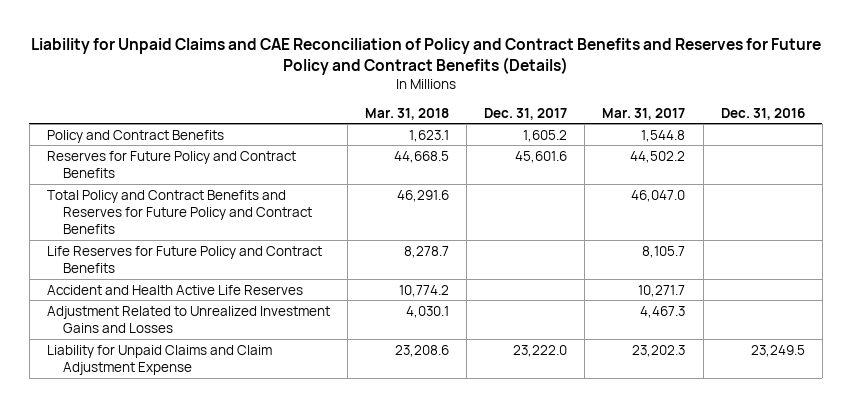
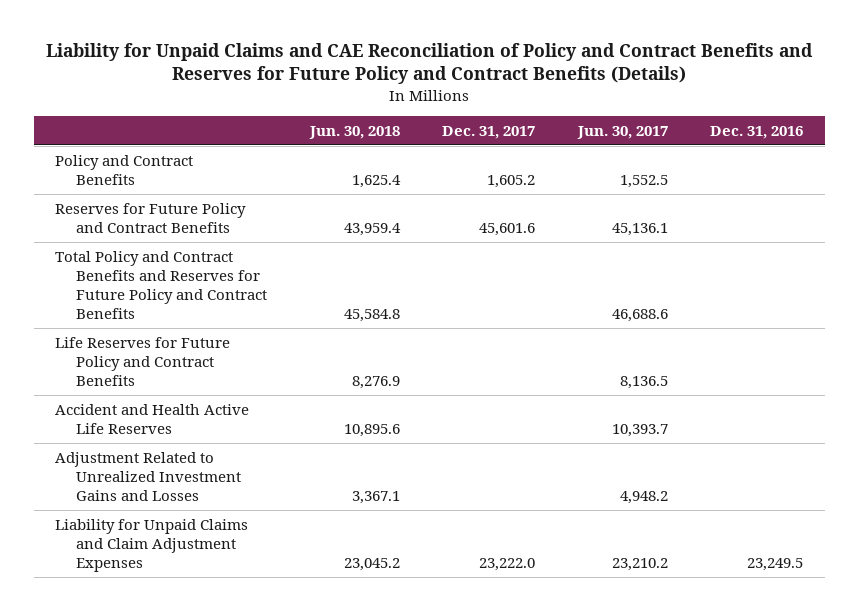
[364,107,449,120] Mar. 31, 2018 -> none
[602,107,686,120] Mar. 31, 2017 -> none
none -> [308,125,400,139] Jun. 30, 2018
none -> [576,125,668,139] Jun. 30, 2017
[46,344,272,375] Liability for Unpaid Claims and Claim Adjustment Expense -> [55,518,249,572] Liability for Unpaid Claims and Claim Adjustment Expenses

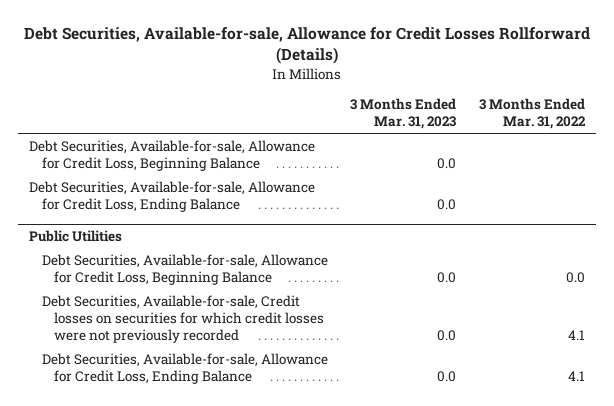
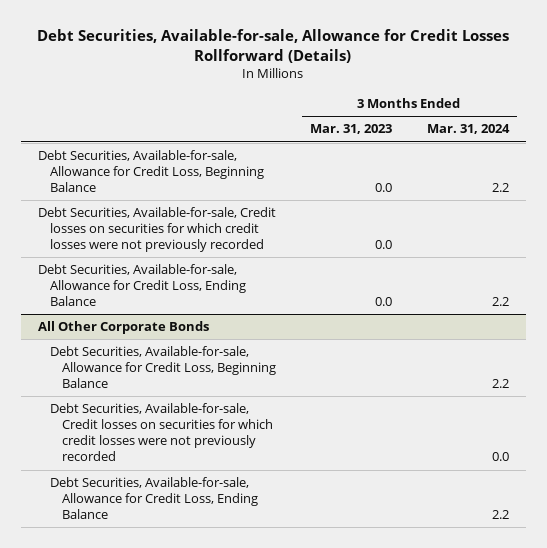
[478,98,586,130] 3 Months Ended Mar. 31, 2022 -> none
none -> [426,124,510,135] Mar. 31, 2024
none -> [37,207,276,253] Debt Securities, Available-for-sale, Credit losses on securities for which credit losses were not previously recorded
[29,230,123,243] Public Utilities -> none
[41,253,328,285] Debt Securities, Available-for-sale, Allowance for Credit Loss, Beginning Balance -> none
[41,294,325,344] Debt Securities, Available-for-sale, Credit losses on securities for which credit losses were not previously recorded -> none
[41,352,328,384] Debt Securities, Available-for-sale, Allowance for Credit Loss, Ending Balance -> none
none -> [37,321,209,335] All Other Corporate Bonds
none -> [49,346,276,389] Debt Securities, Available-for-sale, Allowance for Credit Loss, Beginning Balance
none -> [49,403,273,462] Debt Securities, Available-for-sale, Credit losses on securities for which credit losses were not previously recorded
none -> [49,477,258,520] Debt Securities, Available-for-sale, Allowance for Credit Loss, Ending Balance

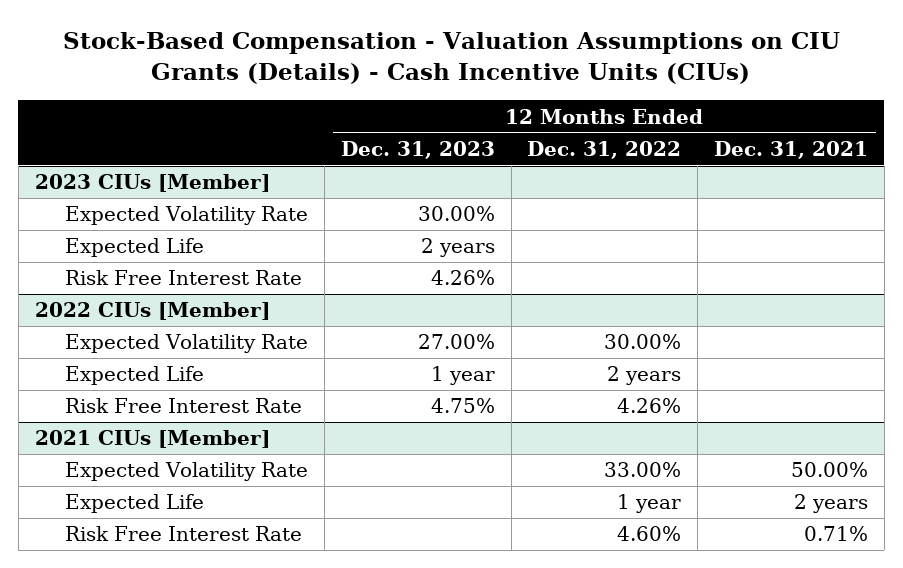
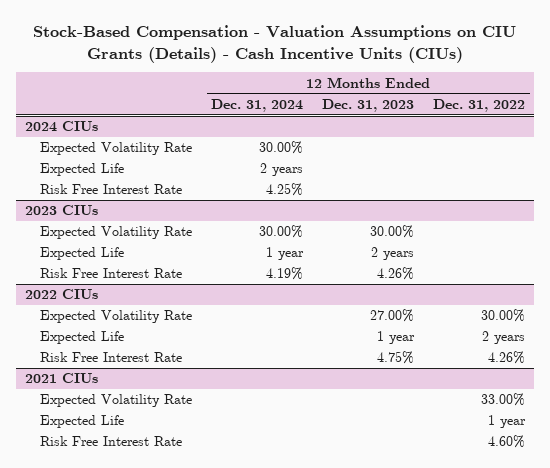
[713,140,868,159] Dec. 31, 2021 -> none
none -> [211,98,304,112] Dec. 31, 2024
none -> [25,121,99,133] 2024 CIUs
none -> [40,142,193,156] Expected Volatility Rate
none -> [40,163,125,177] Expected Life
none -> [40,184,183,195] Risk Free Interest Rate
[34,174,270,193] 2023 CIUs [Member] -> [25,205,99,216] 2023 CIUs
[34,302,270,321] 2022 CIUs [Member] -> [25,289,99,300] 2022 CIUs
[34,430,270,449] 2021 CIUs [Member] -> [25,373,99,384] 2021 CIUs

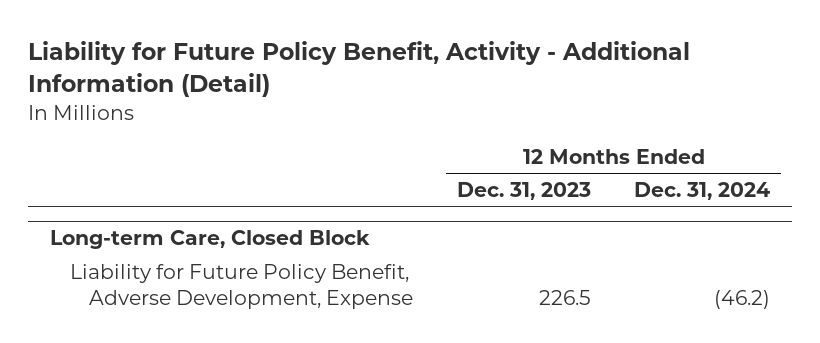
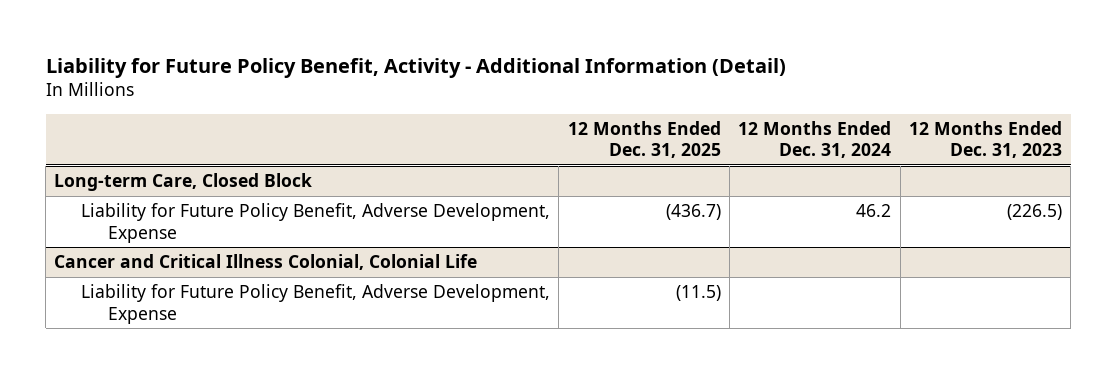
none -> [567,120,721,159] 12 Months Ended Dec. 31, 2025
[538,290,591,306] 226.5 -> [1007,204,1063,221] (226.5)
[714,290,771,310] (46.2) -> [856,204,892,218] 46.2
none -> [54,254,478,271] Cancer and Critical Illness Colonial, Colonial Life
none -> [81,284,551,324] Liability for Future Policy Benefit, Adverse Development, Expense

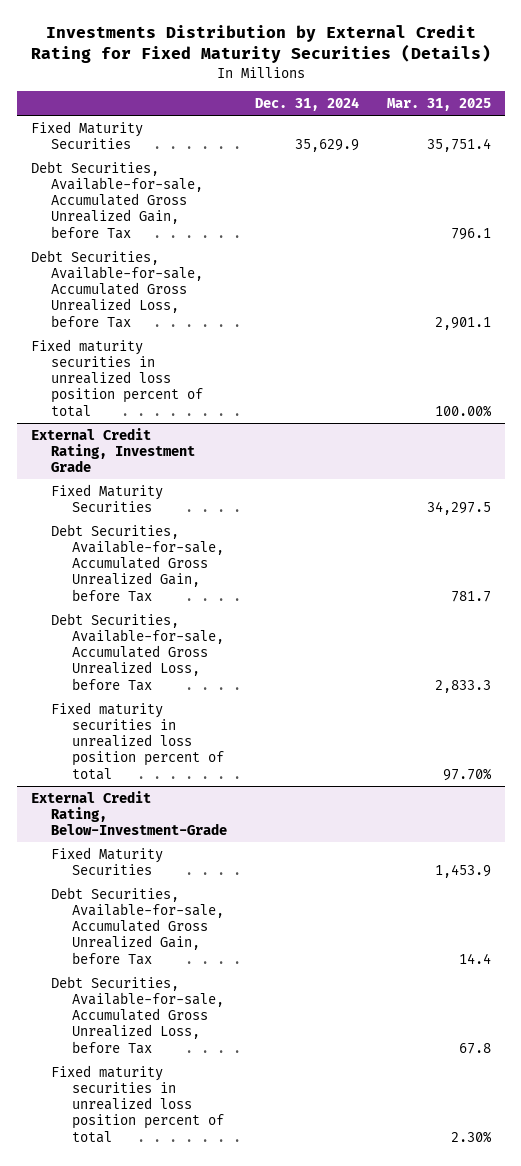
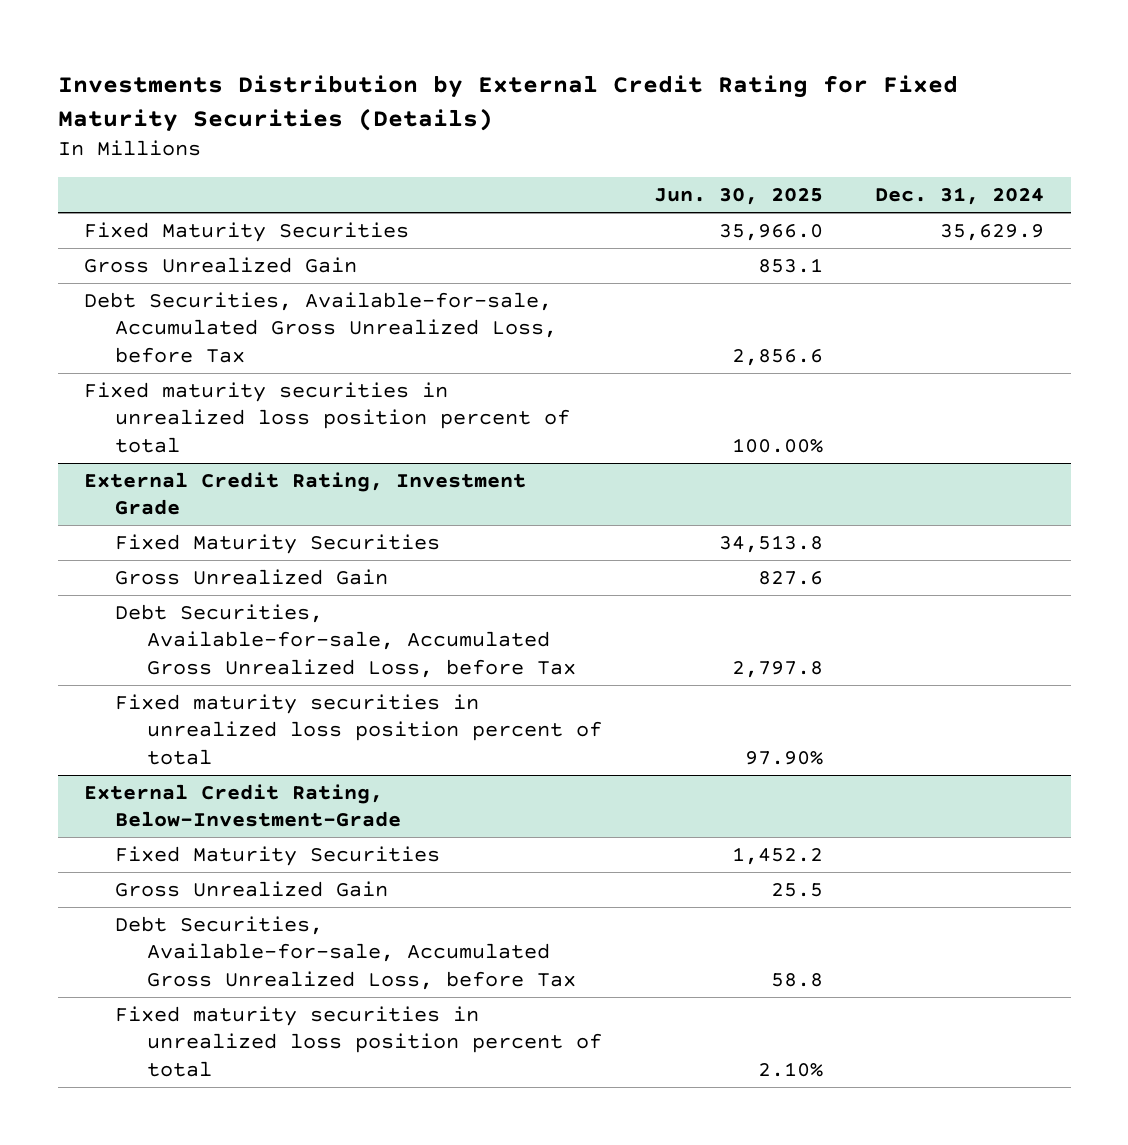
[386,98,491,112] Mar. 31, 2025 -> none
none -> [653,188,823,206] Jun. 30, 2025
[30,160,204,239] Debt Securities, Available-for-sale, Accumulated Gross Unrealized Gain, before Tax -> [84,256,358,273] Gross Unrealized Gain
[51,523,224,602] Debt Securities, Available-for-sale, Accumulated Gross Unrealized Gain, before Tax -> [115,568,389,585] Gross Unrealized Gain
[51,886,224,965] Debt Securities, Available-for-sale, Accumulated Gross Unrealized Gain, before Tax -> [115,880,389,897] Gross Unrealized Gain

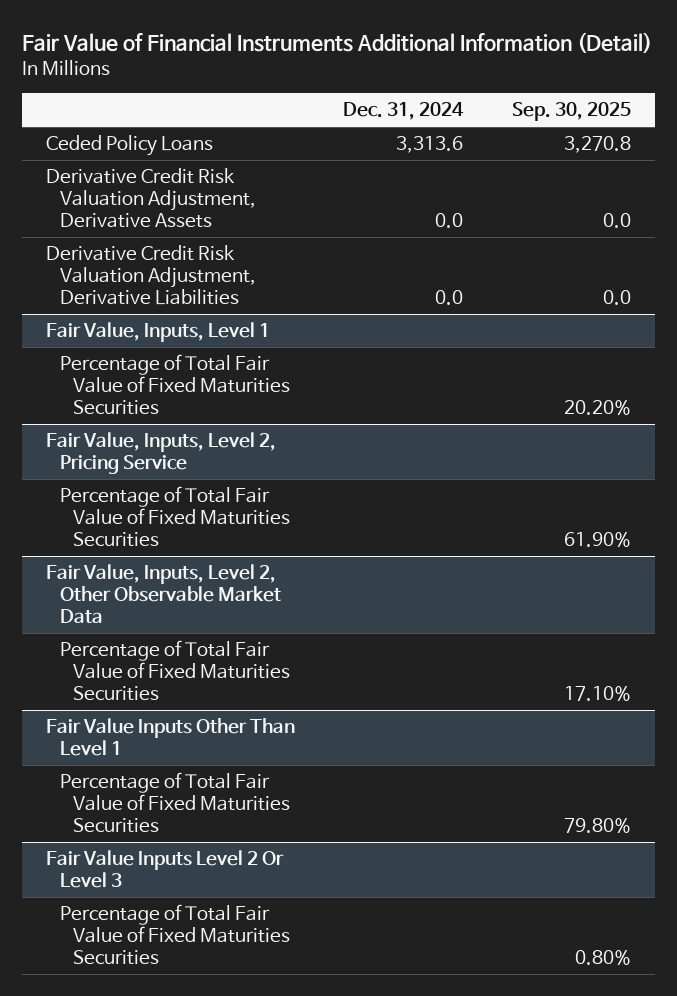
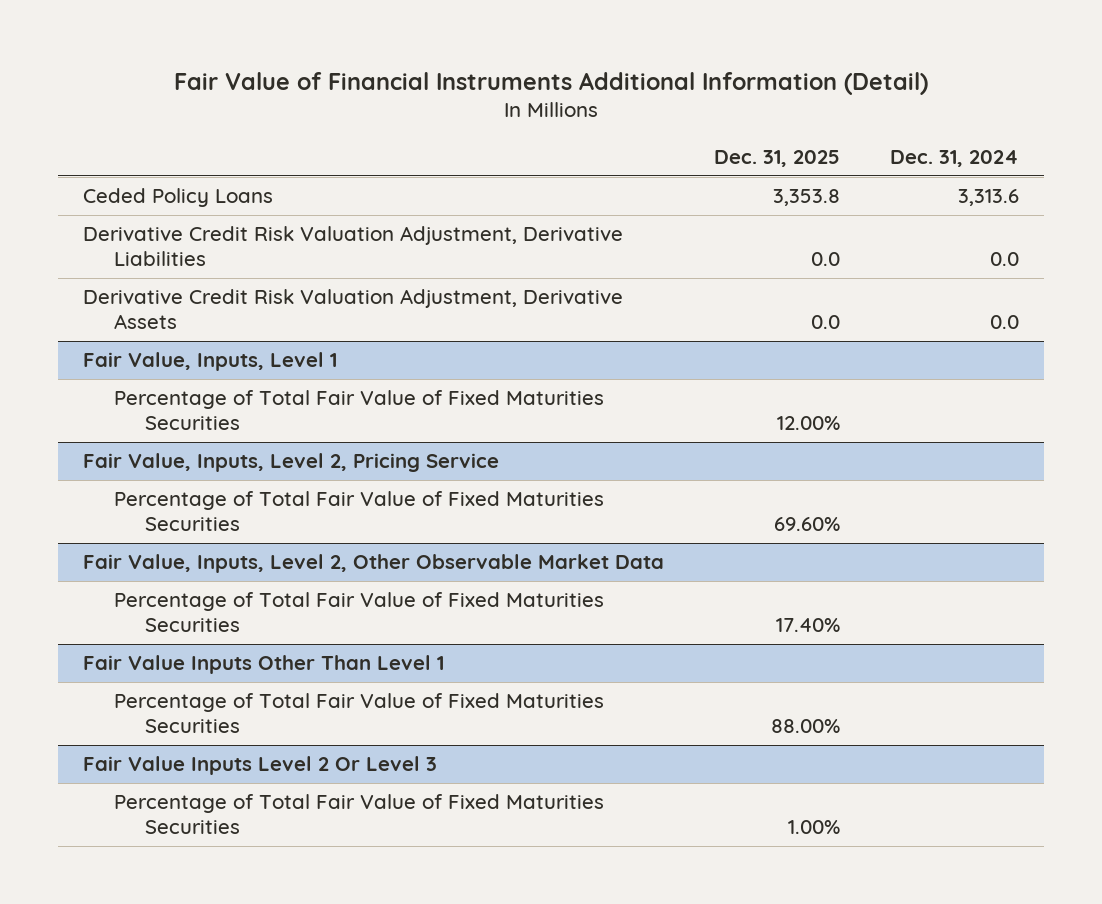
[511,102,631,122] Sep. 30, 2025 -> none
none -> [713,150,840,168] Dec. 31, 2025
[45,168,256,228] Derivative Credit Risk Valuation Adjustment, Derivative Assets -> [82,289,623,330] Derivative Credit Risk Valuation Adjustment, Derivative Assets

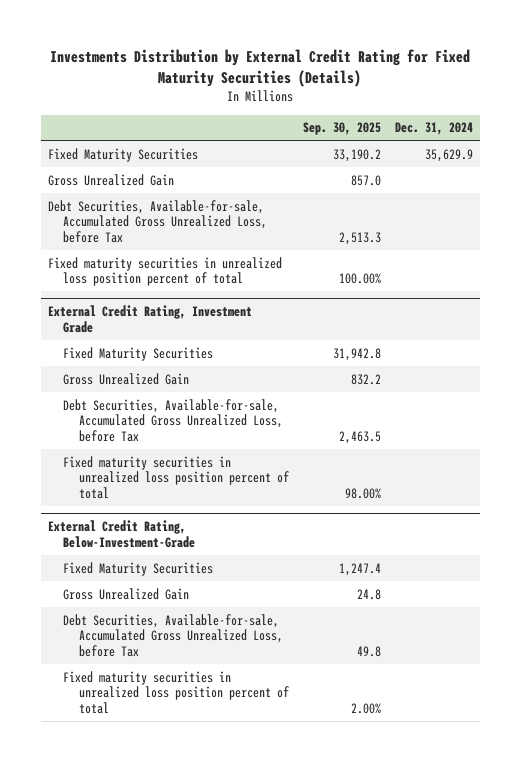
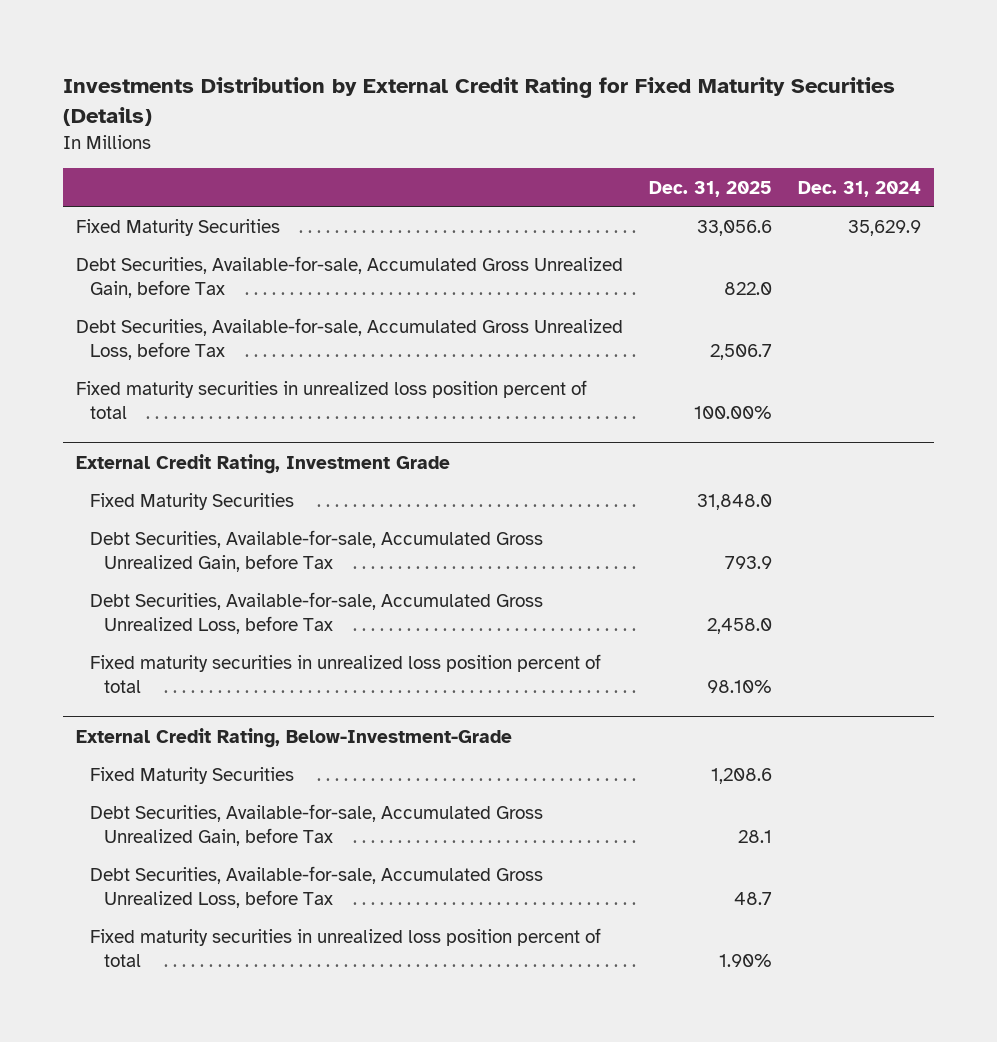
[302,122,381,136] Sep. 30, 2025 -> none
none -> [649,180,773,197] Dec. 31, 2025
[47,173,174,186] Gross Unrealized Gain -> [76,255,624,298] Debt Securities, Available-for-sale, Accumulated Gross Unrealized Gain, before Tax
[63,372,190,385] Gross Unrealized Gain -> [89,529,543,572] Debt Securities, Available-for-sale, Accumulated Gross Unrealized Gain, before Tax
[63,587,190,600] Gross Unrealized Gain -> [89,803,543,846] Debt Securities, Available-for-sale, Accumulated Gross Unrealized Gain, before Tax

